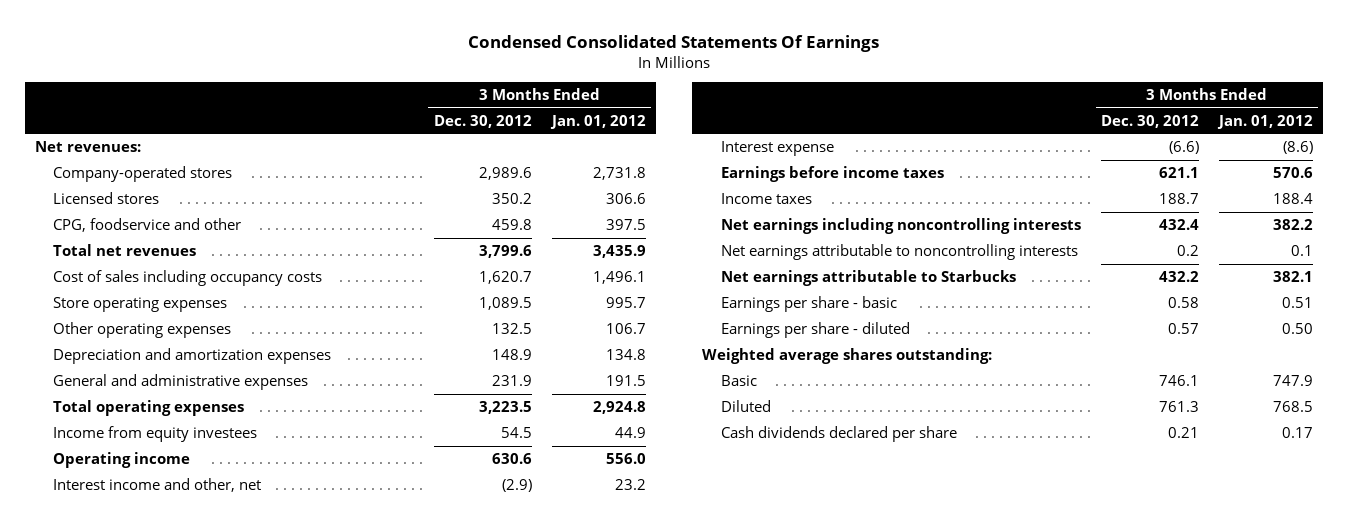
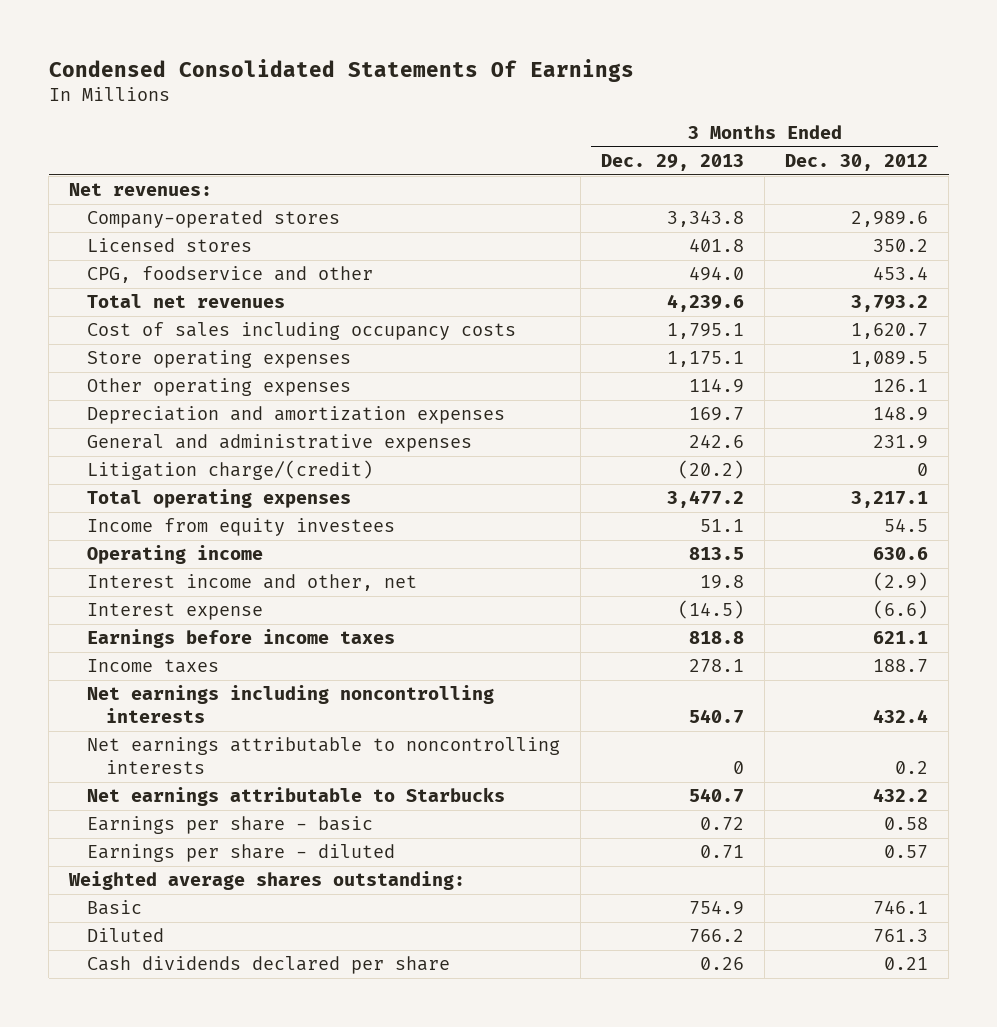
[549,114,646,129] Jan. 01, 2012 -> none
none -> [601,154,745,172] Dec. 29, 2013
[491,219,532,231] 459.8 -> [873,267,929,281] 453.4
[478,245,532,259] 3,799.6 -> [851,295,929,313] 3,793.2
[491,323,532,335] 132.5 -> [873,379,929,393] 126.1
none -> [87,460,374,481] Litigation charge/(credit)
[478,401,532,415] 3,223.5 -> [851,491,929,509] 3,217.1

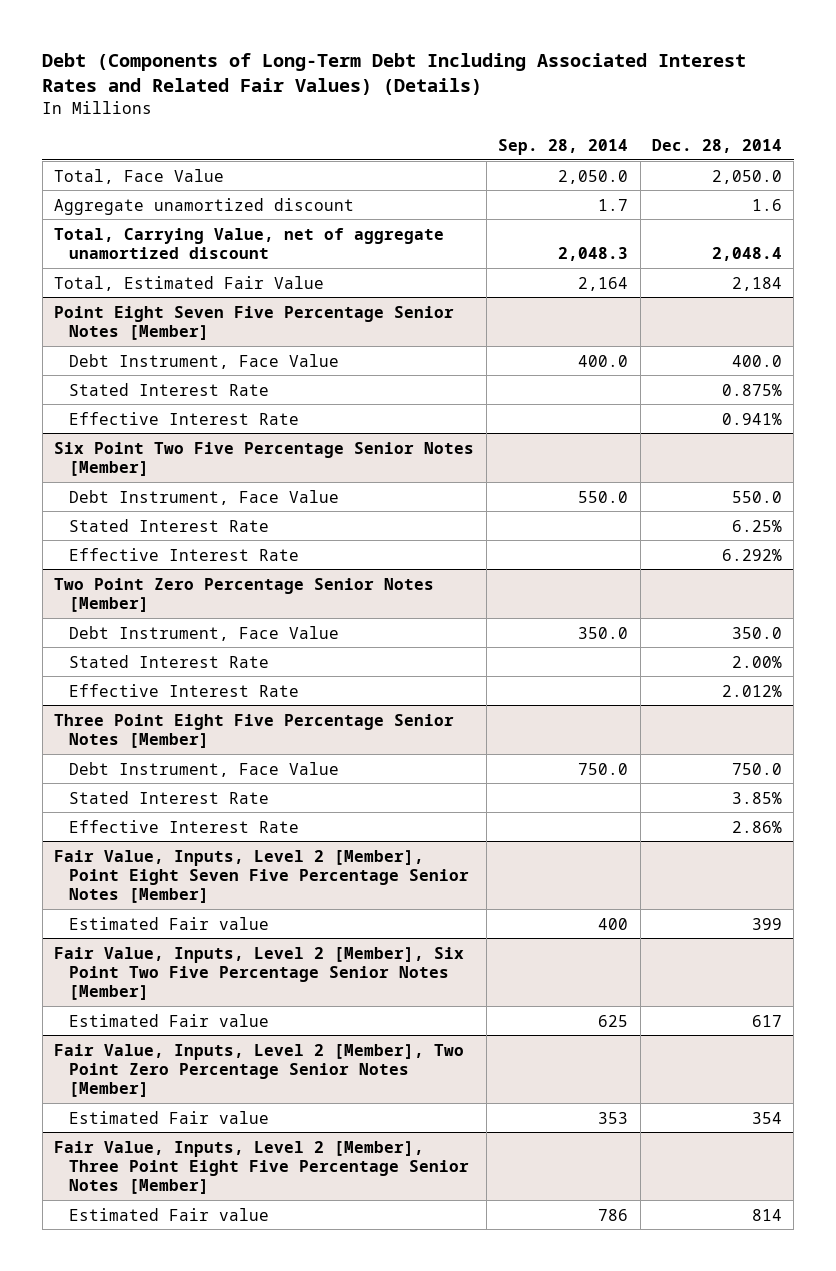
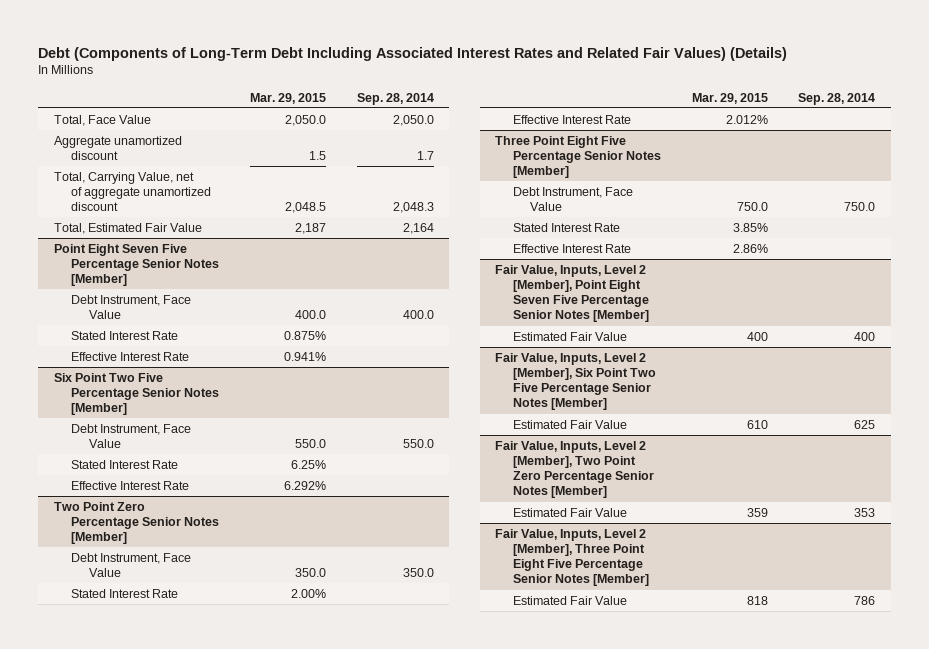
[652,138,783,153] Dec. 28, 2014 -> none
none -> [249,92,326,104] Mar. 29, 2015
[68,916,269,930] Estimated Fair value -> [512,331,627,341] Estimated Fair Value
[68,1013,269,1027] Estimated Fair value -> [512,419,627,429] Estimated Fair Value
[68,1110,269,1124] Estimated Fair value -> [512,507,627,517] Estimated Fair Value
[68,1207,269,1221] Estimated Fair value -> [512,595,627,605] Estimated Fair Value

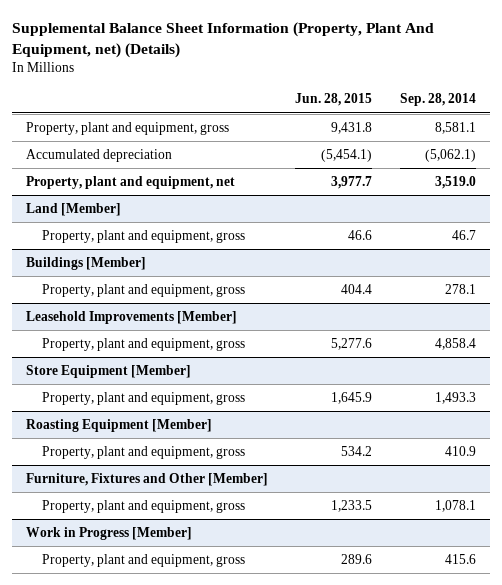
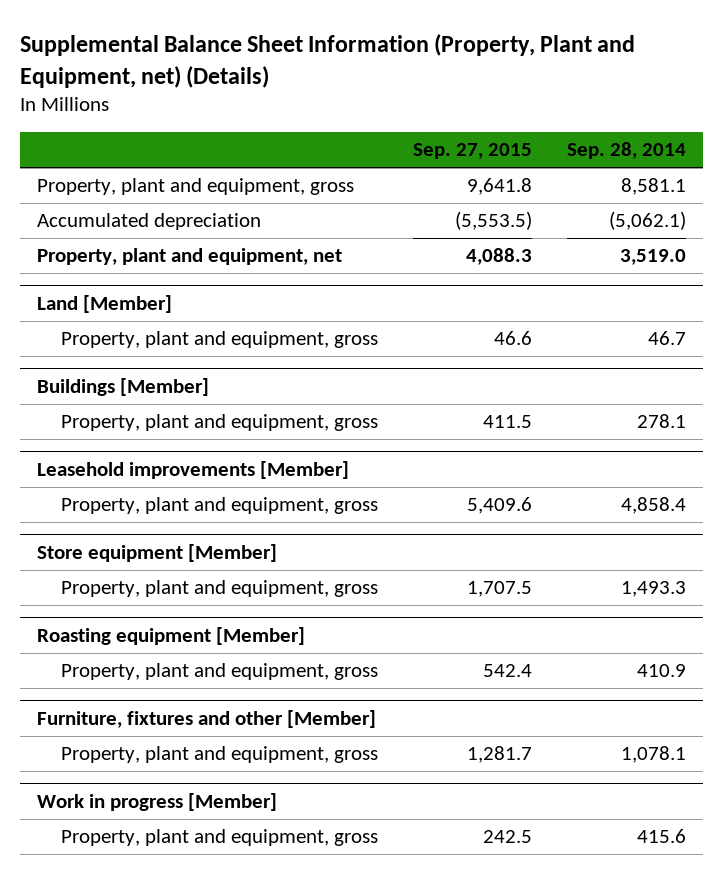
[12,21,435,58] Supplemental Balance Sheet Information (Property, Plant And Equipment, net) (Details) -> [19,33,635,88] Supplemental Balance Sheet Information (Property, Plant and Equipment, net) (Details)
[295,93,373,107] Jun. 28, 2015 -> none
none -> [412,143,532,160] Sep. 27, 2015
[25,311,237,325] Leasehold Improvements [Member] -> [37,461,350,480] Leasehold improvements [Member]
[25,365,191,379] Store Equipment [Member] -> [37,544,278,563] Store equipment [Member]
[25,419,212,433] Roasting Equipment [Member] -> [37,627,306,646] Roasting equipment [Member]
[25,473,268,487] Furniture, Fixtures and Other [Member] -> [37,710,377,729] Furniture, fixtures and other [Member]
[25,527,192,541] Work in Progress [Member] -> [37,793,278,812] Work in progress [Member]

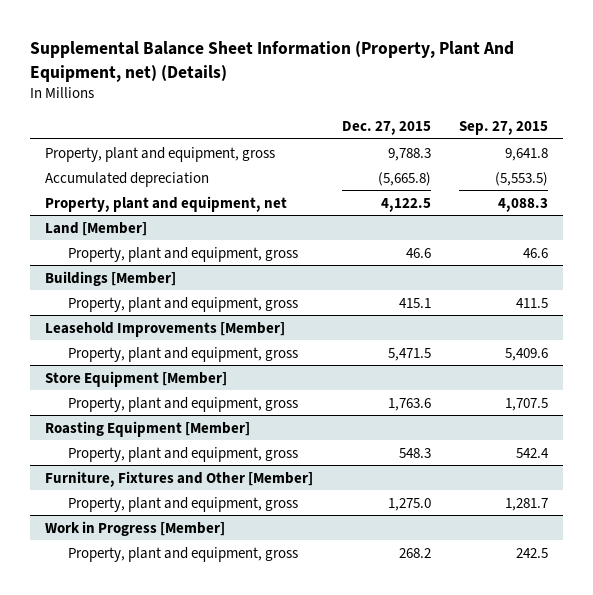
[19,33,635,88] Supplemental Balance Sheet Information (Property, Plant and Equipment, net) (Details) -> [30,41,515,82] Supplemental Balance Sheet Information (Property, Plant And Equipment, net) (Details)
[566,142,686,160] Sep. 28, 2014 -> none
none -> [341,121,431,136] Dec. 27, 2015
[37,461,350,480] Leasehold improvements [Member] -> [44,321,285,337] Leasehold Improvements [Member]
[37,544,278,563] Store equipment [Member] -> [44,370,227,387] Store Equipment [Member]
[37,627,306,646] Roasting equipment [Member] -> [44,420,250,437] Roasting Equipment [Member]
[37,710,377,729] Furniture, fixtures and other [Member] -> [44,470,313,487] Furniture, Fixtures and Other [Member]
[37,793,278,812] Work in progress [Member] -> [44,520,225,536] Work in Progress [Member]

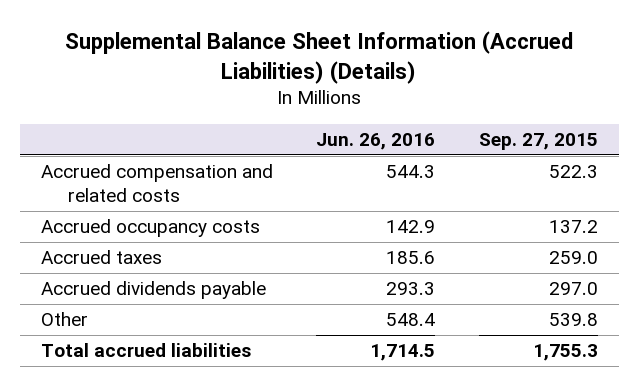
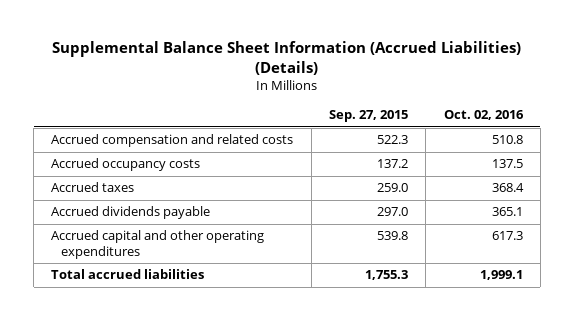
[316,132,436,150] Jun. 26, 2016 -> none
none -> [443,110,524,121] Oct. 02, 2016
[41,312,89,327] Other -> [51,230,265,259] Accrued capital and other operating expenditures

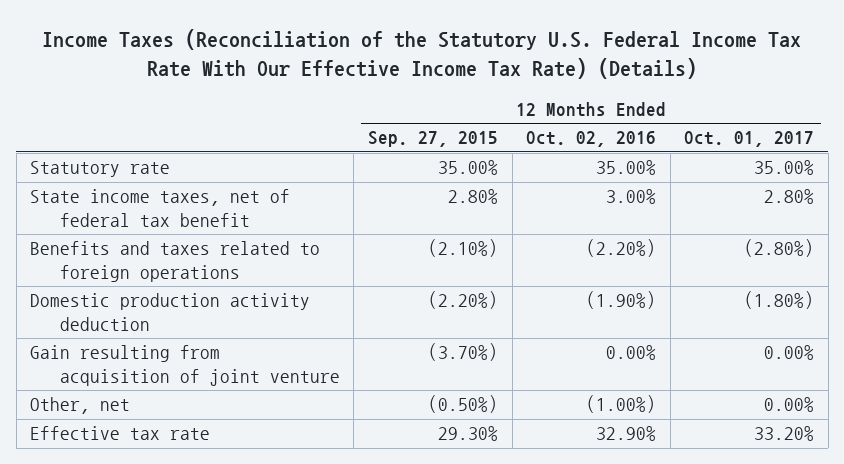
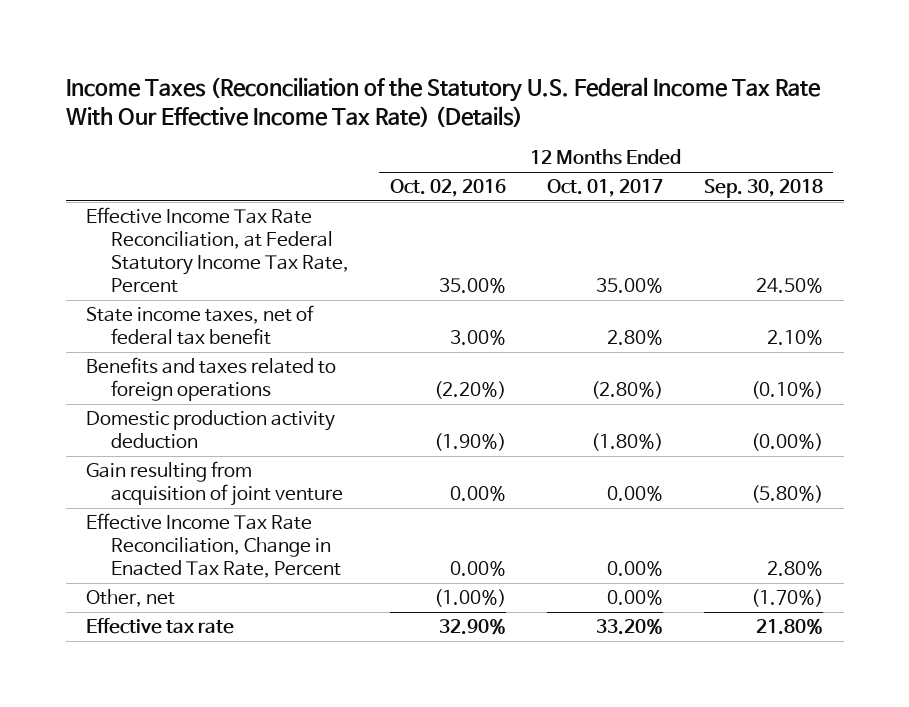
[367,131,498,148] Sep. 27, 2015 -> none
none -> [703,179,823,199] Sep. 30, 2018
[30,161,171,178] Statutory rate -> [86,207,349,294] Effective Income Tax Rate Reconciliation, at Federal Statutory Income Tax Rate, Percent
none -> [86,513,341,579] Effective Income Tax Rate Reconciliation, Change in Enacted Tax Rate, Percent

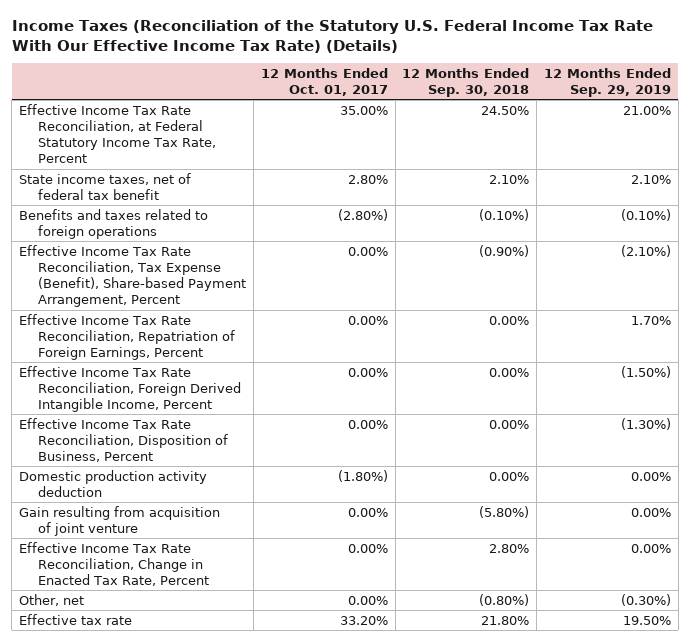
[389,179,506,198] Oct. 02, 2016 -> none
none -> [543,67,671,97] 12 Months Ended Sep. 29, 2019
none -> [19,244,247,308] Effective Income Tax Rate Reconciliation, Tax Expense (Benefit), Share-based Payment Arrangement, Percent
none -> [19,313,236,360] Effective Income Tax Rate Reconciliation, Repatriation of Foreign Earnings, Percent
none -> [19,365,242,412] Effective Income Tax Rate Reconciliation, Foreign Derived Intangible Income, Percent
none -> [19,417,229,462] Effective Income Tax Rate Reconciliation, Disposition of Business, Percent
[750,433,823,452] (0.00%) -> [489,471,530,481] 0.00%
[750,589,823,608] (1.70%) -> [479,593,530,606] (0.80%)

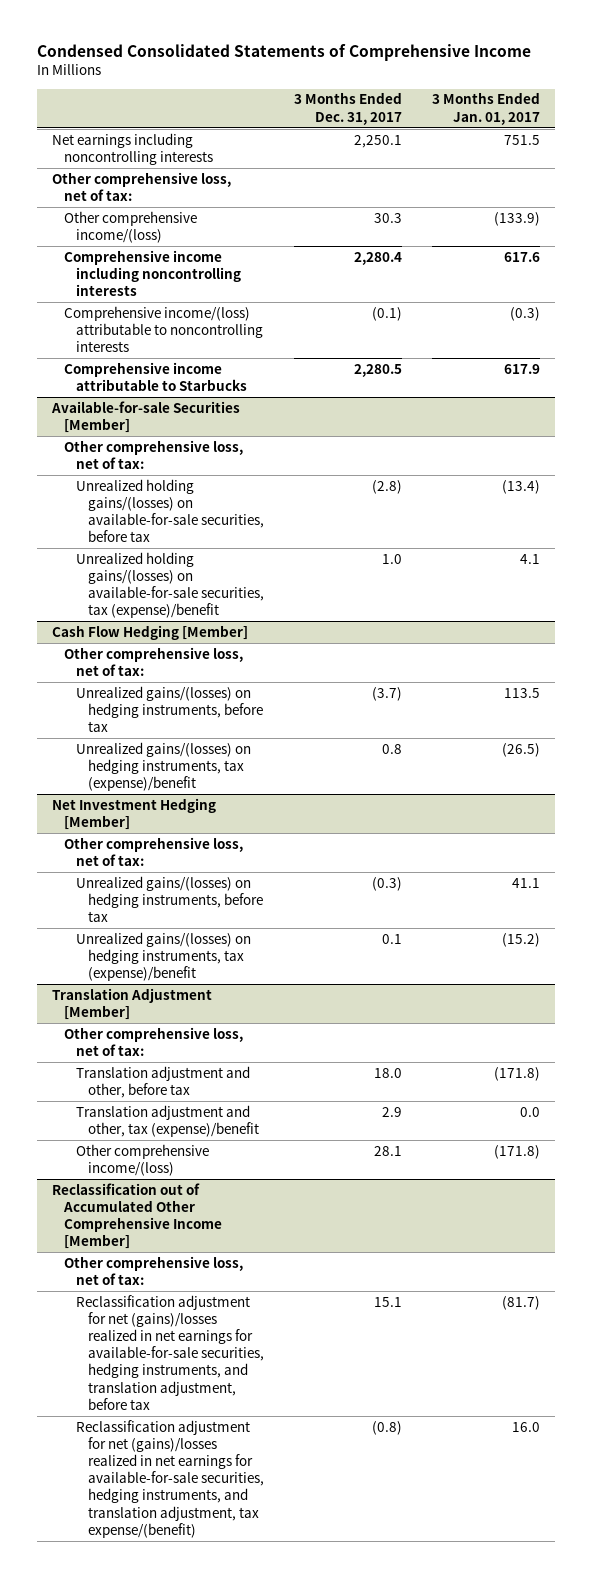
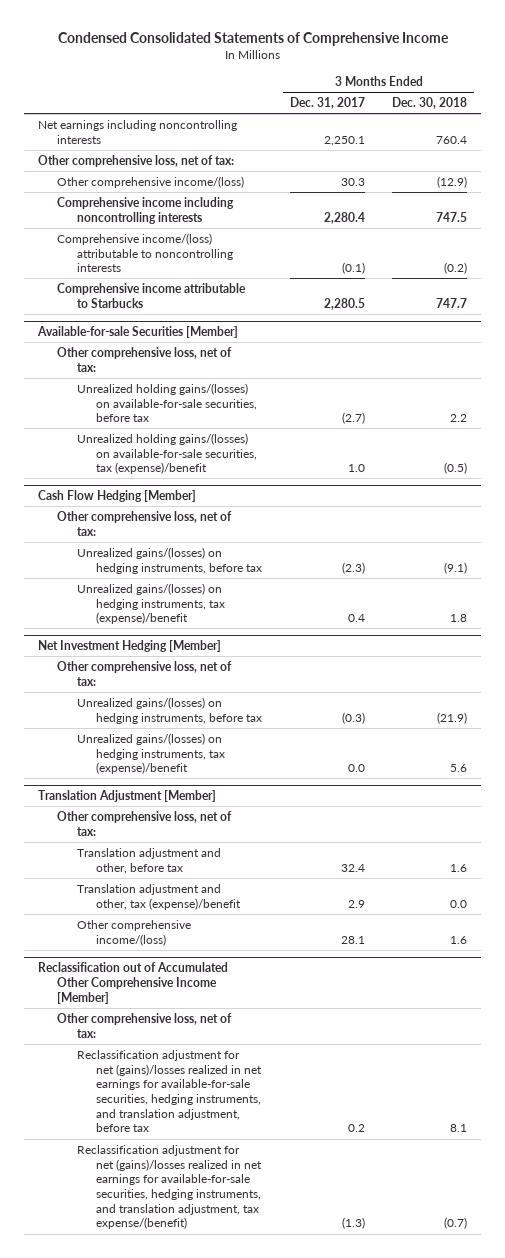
[431,92,540,125] 3 Months Ended Jan. 01, 2017 -> none
none -> [392,97,468,110] Dec. 30, 2018
[371,479,402,494] (2.8) -> [341,412,365,425] (2.7)
[371,686,402,701] (3.7) -> [341,561,365,574] (2.3)
[381,743,402,754] 0.8 -> [347,614,365,623] 0.4
[381,933,402,944] 0.1 -> [347,764,365,773] 0.0
[373,1067,402,1078] 18.0 -> [340,863,365,872] 32.4
[373,1296,402,1307] 15.1 -> [347,1124,365,1133] 0.2
[371,1420,402,1435] (0.8) -> [341,1217,365,1230] (1.3)

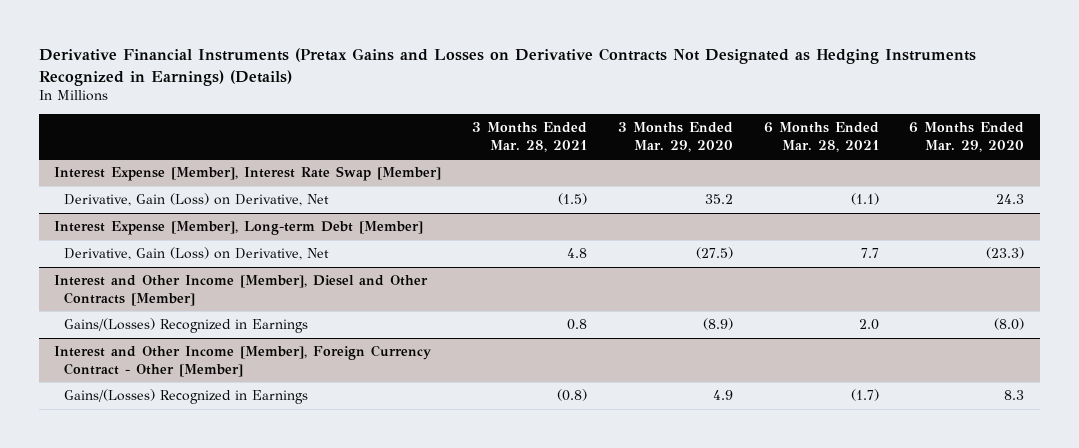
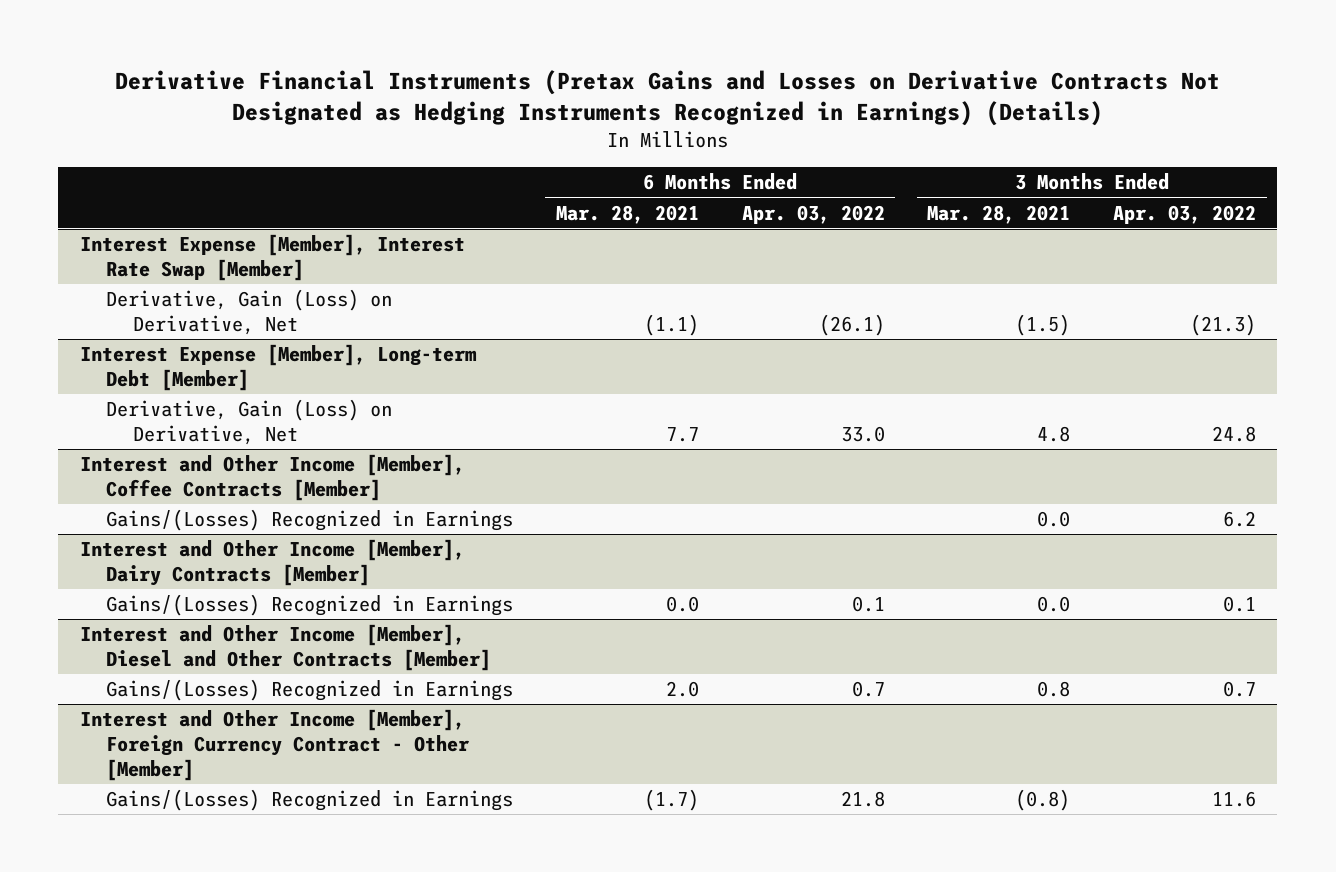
[617,122,733,152] 3 Months Ended Mar. 29, 2020 -> none
[909,122,1025,152] 6 Months Ended Mar. 29, 2020 -> none
none -> [741,204,885,224] Apr. 03, 2022
none -> [1113,204,1257,224] Apr. 03, 2022
none -> [79,454,465,502] Interest and Other Income [Member], Coffee Contracts [Member]
none -> [106,509,514,532] Gains/(Losses) Recognized in Earnings
none -> [79,539,465,587] Interest and Other Income [Member], Dairy Contracts [Member]
none -> [106,594,514,617] Gains/(Losses) Recognized in Earnings

